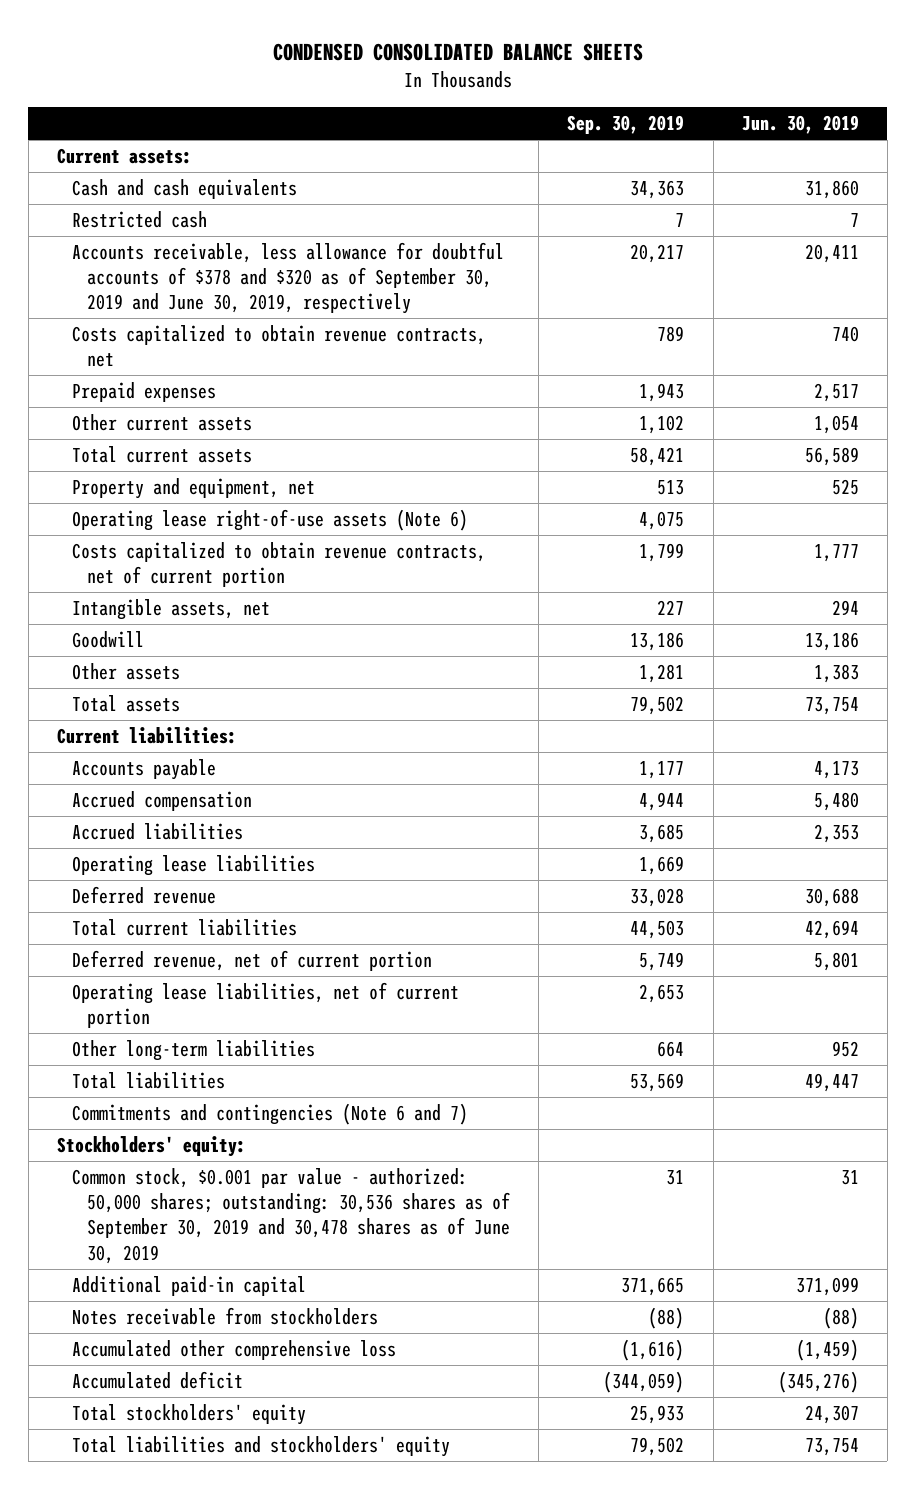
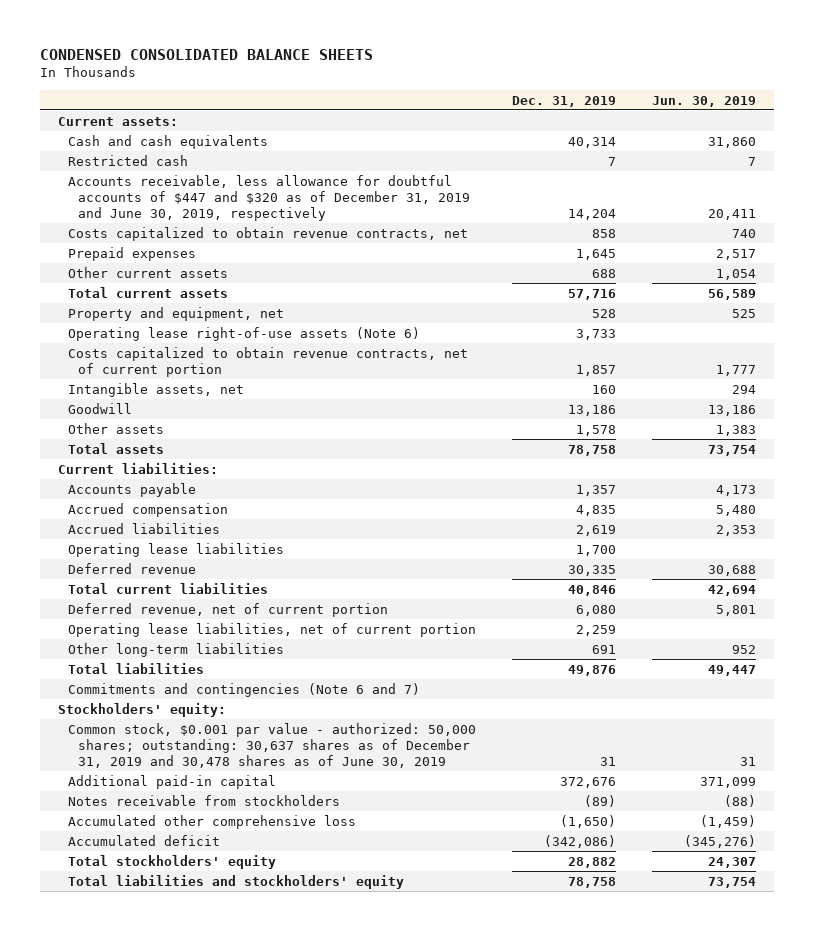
[567,115,685,135] Sep. 30, 2019 -> none
none -> [511,95,616,107] Dec. 31, 2019
[72,242,505,315] Accounts receivable, less allowance for doubtful accounts of $378 and $320 as of September 30, 2019 and June 30, 2019, respectively -> [67,174,470,221] Accounts receivable, less allowance for doubtful accounts of $447 and $320 as of December 31, 2019 and June 30, 2019, respectively
[72,1168,511,1264] Common stock, $0.001 par value - authorized: 50,000 shares; outstanding: 30,536 shares as of September 30, 2019 and 30,478 shares as of June 30, 2019 -> [67,722,476,768] Common stock, $0.001 par value - authorized: 50,000 shares; outstanding: 30,637 shares as of December 31, 2019 and 30,478 shares as of June 30, 2019

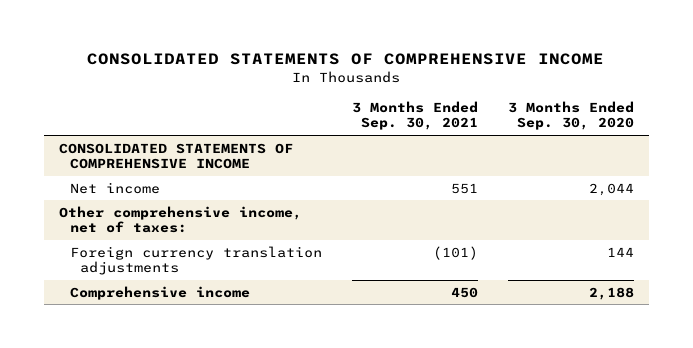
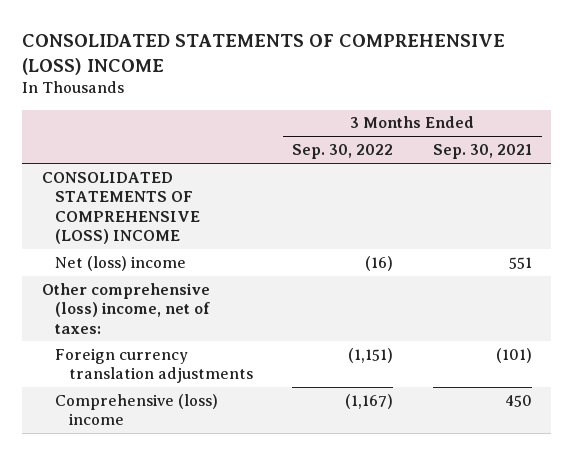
[87,53,605,66] CONSOLIDATED STATEMENTS OF COMPREHENSIVE INCOME -> [22,33,506,75] CONSOLIDATED STATEMENTS OF COMPREHENSIVE (LOSS) INCOME
[507,101,634,131] 3 Months Ended Sep. 30, 2020 -> none
none -> [292,144,394,160] Sep. 30, 2022
[59,142,294,170] CONSOLIDATED STATEMENTS OF COMPREHENSIVE INCOME -> [41,171,201,244] CONSOLIDATED STATEMENTS OF COMPREHENSIVE (LOSS) INCOME
[69,181,160,194] Net income -> [55,255,187,271] Net (loss) income
[59,205,303,234] Other comprehensive income, net of taxes: -> [41,282,211,334] Other comprehensive (loss) income, net of taxes:
[69,285,250,300] Comprehensive income -> [55,393,219,426] Comprehensive (loss) income

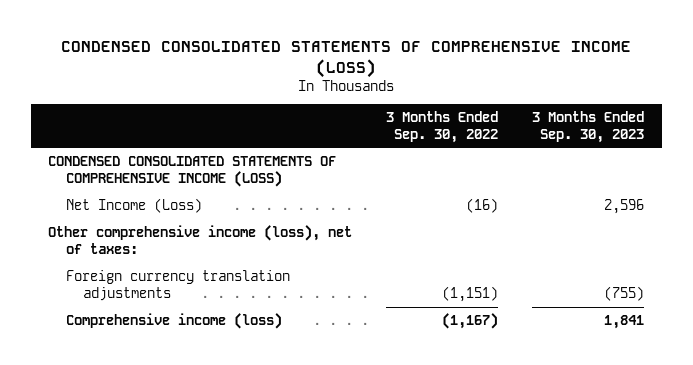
[22,33,506,75] CONSOLIDATED STATEMENTS OF COMPREHENSIVE (LOSS) INCOME -> [61,40,632,78] CONDENSED CONSOLIDATED STATEMENTS OF COMPREHENSIVE INCOME (LOSS)
[432,144,532,160] Sep. 30, 2021 -> none
none -> [532,110,645,143] 3 Months Ended Sep. 30, 2023
[41,171,201,244] CONSOLIDATED STATEMENTS OF COMPREHENSIVE (LOSS) INCOME -> [48,156,337,187] CONDENSED CONSOLIDATED STATEMENTS OF COMPREHENSIVE INCOME (LOSS)
[55,255,187,271] Net (loss) income -> [65,198,202,214] Net Income (Loss)
[41,282,211,334] Other comprehensive (loss) income, net of taxes: -> [48,225,353,254] Other comprehensive income (loss), net of taxes:
[55,393,219,426] Comprehensive (loss) income -> [65,313,282,330] Comprehensive income (loss)

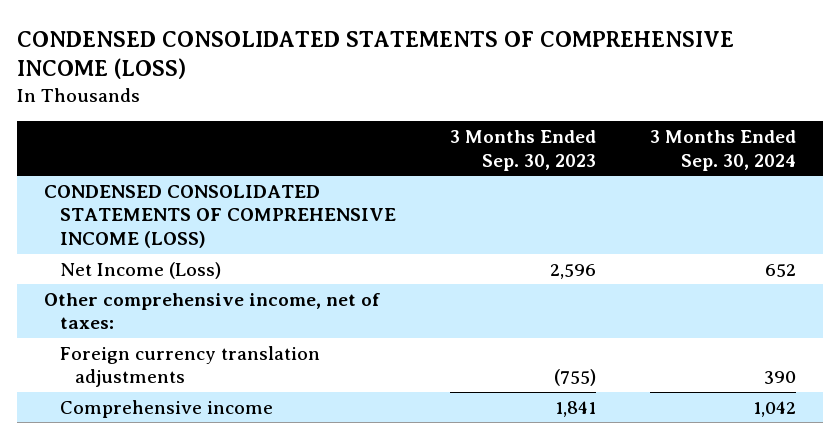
[386,110,499,143] 3 Months Ended Sep. 30, 2022 -> none
none -> [649,129,796,171] 3 Months Ended Sep. 30, 2024
[48,225,353,254] Other comprehensive income (loss), net of taxes: -> [44,292,381,330] Other comprehensive income, net of taxes:
[65,313,282,330] Comprehensive income (loss) -> [59,399,273,418] Comprehensive income

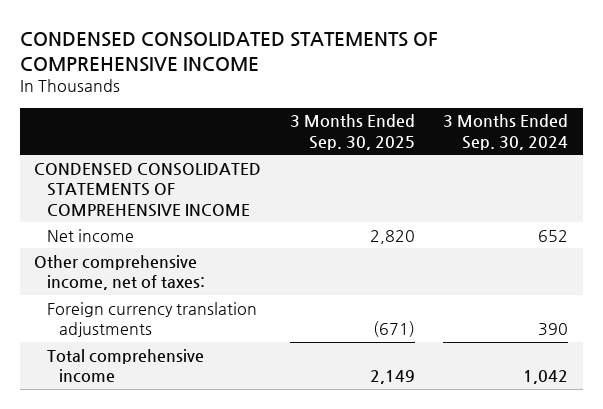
[17,30,735,80] CONDENSED CONSOLIDATED STATEMENTS OF COMPREHENSIVE INCOME (LOSS) -> [19,31,438,72] CONDENSED CONSOLIDATED STATEMENTS OF COMPREHENSIVE INCOME
[449,129,596,171] 3 Months Ended Sep. 30, 2023 -> none
none -> [289,114,415,150] 3 Months Ended Sep. 30, 2025
[44,184,396,248] CONDENSED CONSOLIDATED STATEMENTS OF COMPREHENSIVE INCOME (LOSS) -> [34,162,262,217] CONDENSED CONSOLIDATED STATEMENTS OF COMPREHENSIVE INCOME
[59,261,221,279] Net Income (Loss) -> [46,228,134,242] Net income
[59,399,273,418] Comprehensive income -> [46,348,204,384] Total comprehensive income

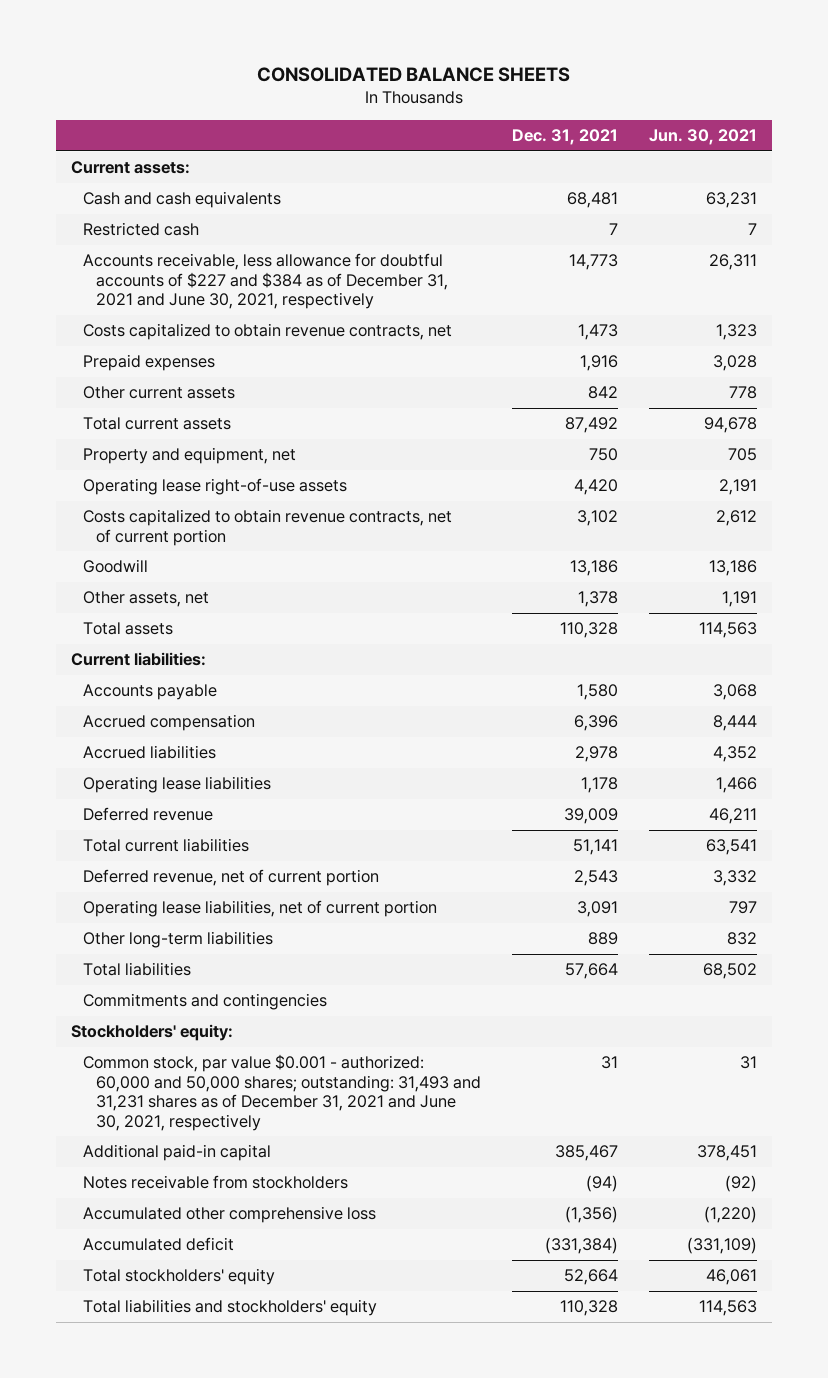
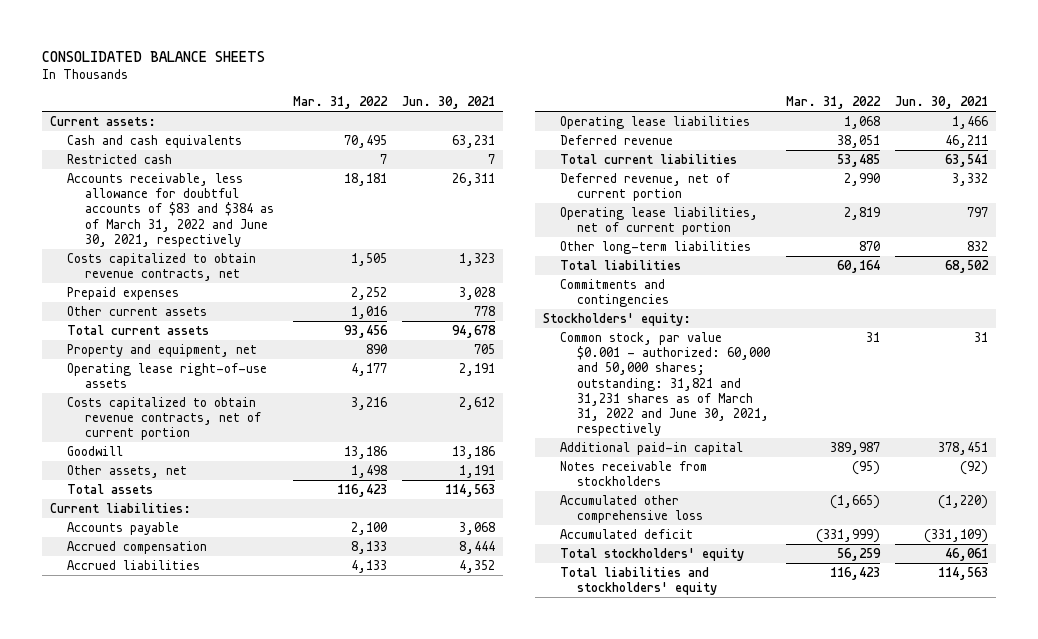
[511,128,618,145] Dec. 31, 2021 -> none
none -> [293,96,389,110] Mar. 31, 2022
[83,253,448,310] Accounts receivable, less allowance for doubtful accounts of $227 and $384 as of December 31, 2021 and June 30, 2021, respectively -> [67,172,274,247] Accounts receivable, less allowance for doubtful accounts of $83 and $384 as of March 31, 2022 and June 30, 2021, respectively
[83,1054,481,1131] Common stock, par value $0.001 - authorized: 60,000 and 50,000 shares; outstanding: 31,493 and 31,231 shares as of December 31, 2021 and June 30, 2021, respectively -> [560,331,771,437] Common stock, par value $0.001 - authorized: 60,000 and 50,000 shares; outstanding: 31,821 and 31,231 shares as of March 31, 2022 and June 30, 2021, respectively

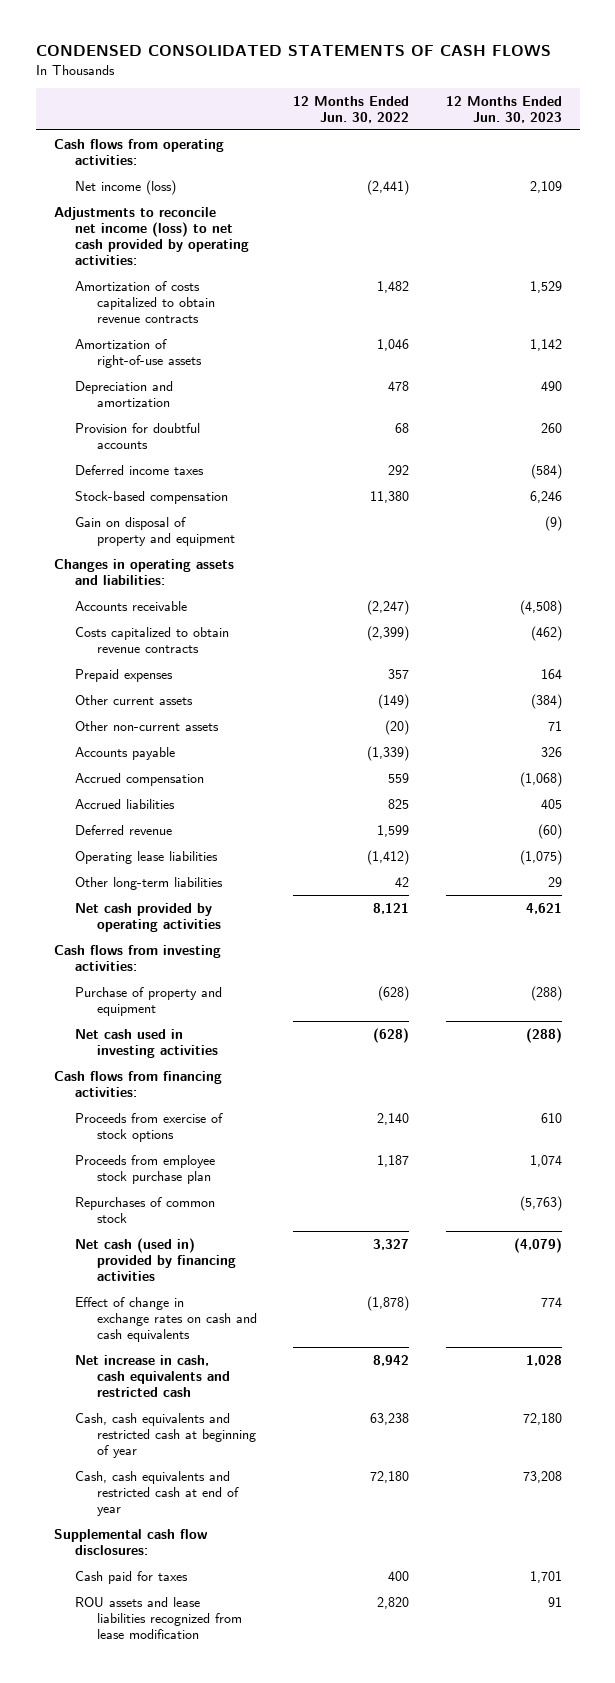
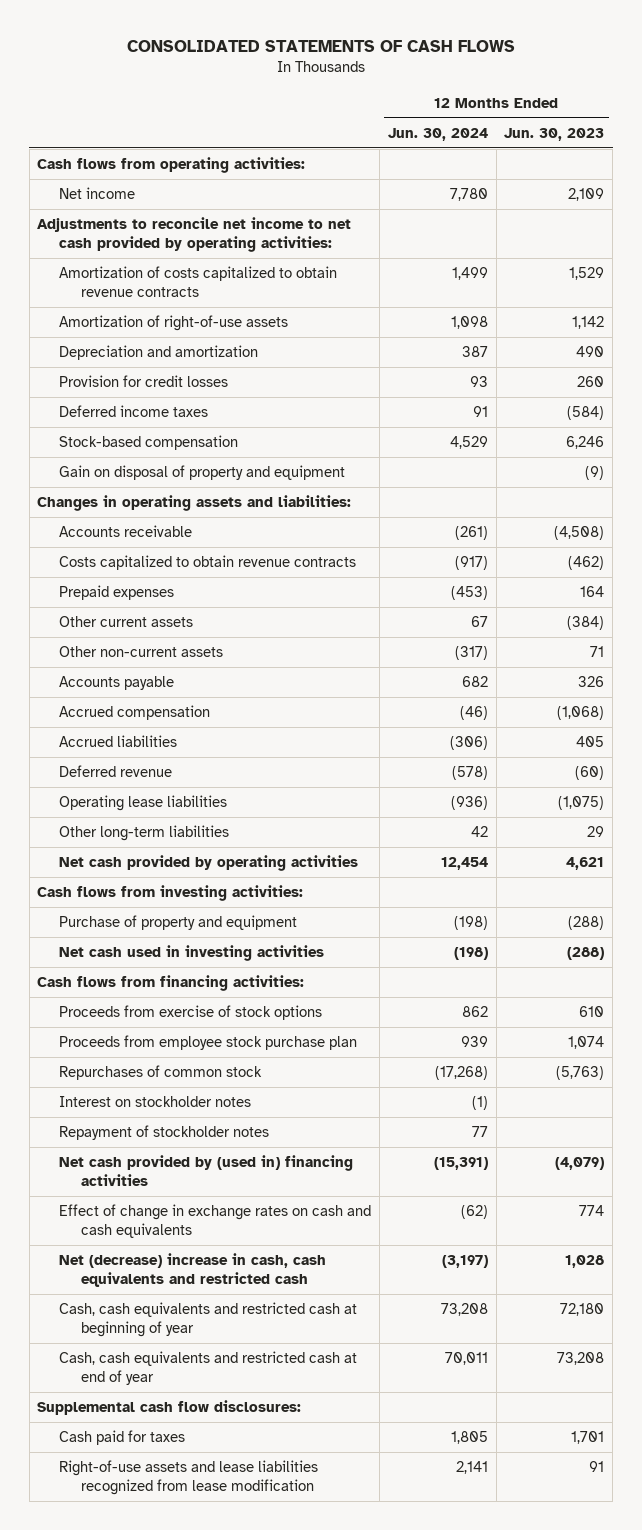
[35,45,551,57] CONDENSED CONSOLIDATED STATEMENTS OF CASH FLOWS -> [126,40,515,53] CONSOLIDATED STATEMENTS OF CASH FLOWS
[293,95,410,123] 12 Months Ended Jun. 30, 2022 -> none
none -> [387,127,488,141] Jun. 30, 2024
[75,179,177,195] Net income (loss) -> [59,187,136,200] Net income
[53,206,250,265] Adjustments to reconcile net income (loss) to net cash provided by operating activities: -> [37,217,352,252] Adjustments to reconcile net income to net cash provided by operating activities:
[75,422,201,449] Provision for doubtful accounts -> [59,375,229,388] Provision for credit losses
none -> [59,1096,252,1108] Interest on stockholder notes
none -> [59,1125,270,1141] Repayment of stockholder notes
[75,1237,236,1281] Net cash (used in) provided by financing activities -> [59,1155,354,1186] Net cash provided by (used in) financing activities
[75,1354,230,1397] Net increase in cash, cash equivalents and restricted cash -> [59,1253,327,1287] Net (decrease) increase in cash, cash equivalents and restricted cash
[75,1596,242,1639] ROU assets and lease liabilities recognized from lease modification -> [59,1460,319,1495] Right-of-use assets and lease liabilities recognized from lease modification

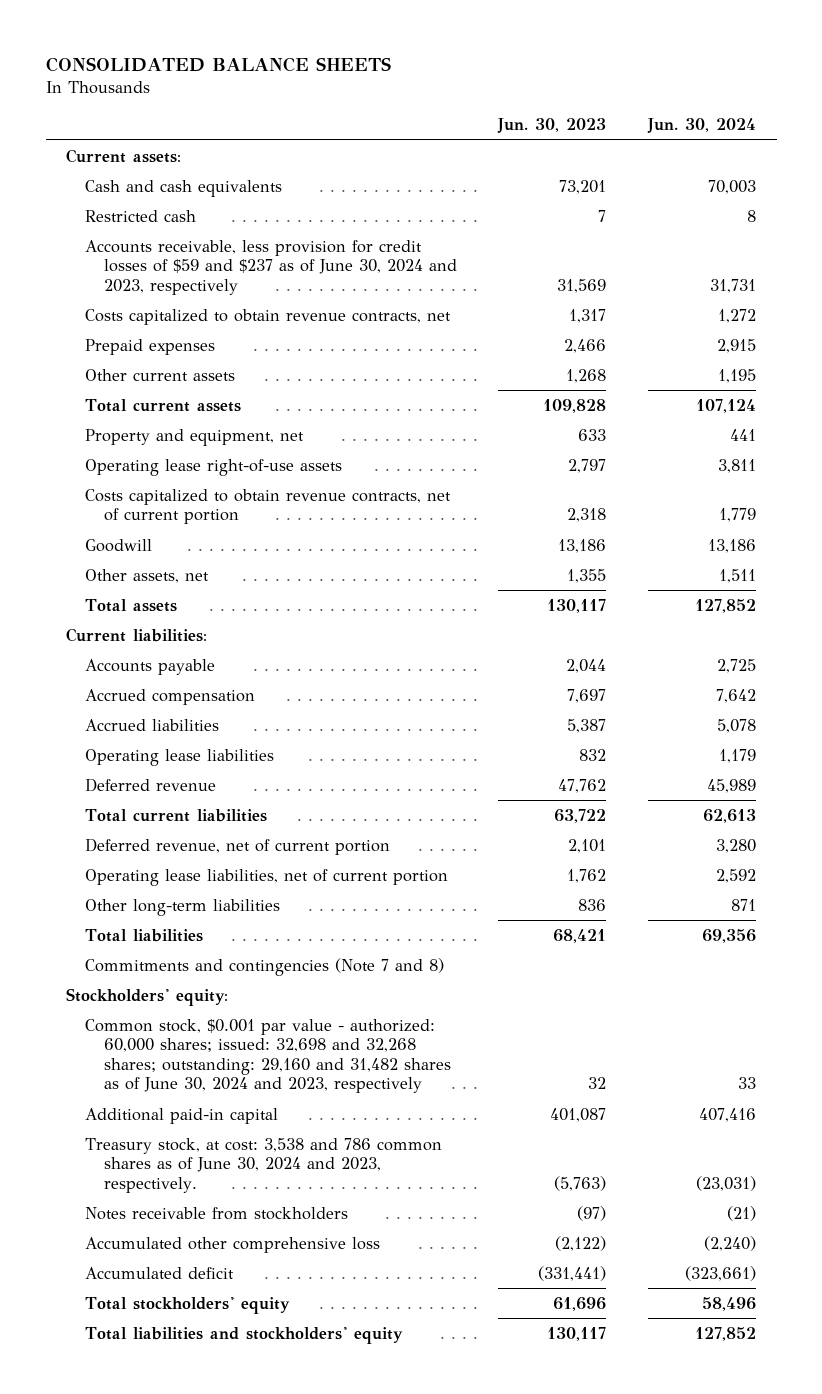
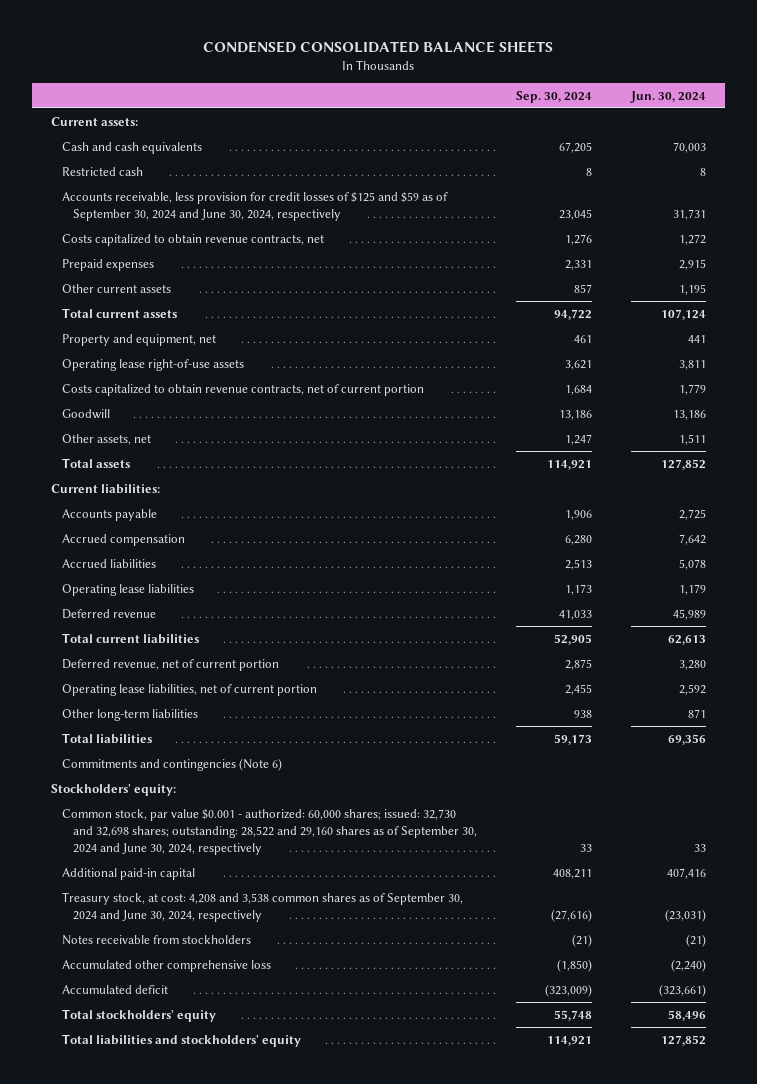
[45,56,391,72] CONSOLIDATED BALANCE SHEETS -> [203,40,554,53] CONDENSED CONSOLIDATED BALANCE SHEETS
[497,117,607,133] Jun. 30, 2023 -> none
none -> [515,90,592,103] Sep. 30, 2024
[85,239,457,295] Accounts receivable, less provision for credit losses of $59 and $237 as of June 30, 2024 and 2023, respectively -> [61,191,448,221] Accounts receivable, less provision for credit losses of $125 and $59 as of September 30, 2024 and June 30, 2024, respectively
[85,957,445,976] Commitments and contingencies (Note 7 and 8) -> [61,757,282,771] Commitments and contingencies (Note 6)
[85,1018,451,1094] Common stock, $0.001 par value - authorized: 60,000 shares; issued: 32,698 and 32,268 shares; outstanding: 29,160 and 31,482 shares as of June 30, 2024 and 2023, respectively -> [61,808,477,855] Common stock, par value $0.001 - authorized: 60,000 shares; issued: 32,730 and 32,698 shares; outstanding: 28,522 and 29,160 shares as of September 30, 2024 and June 30, 2024, respectively
[85,1137,443,1193] Treasury stock, at cost: 3,538 and 786 common shares as of June 30, 2024 and 2023, respectively. -> [61,891,463,922] Treasury stock, at cost: 4,208 and 3,538 common shares as of September 30, 2024 and June 30, 2024, respectively

